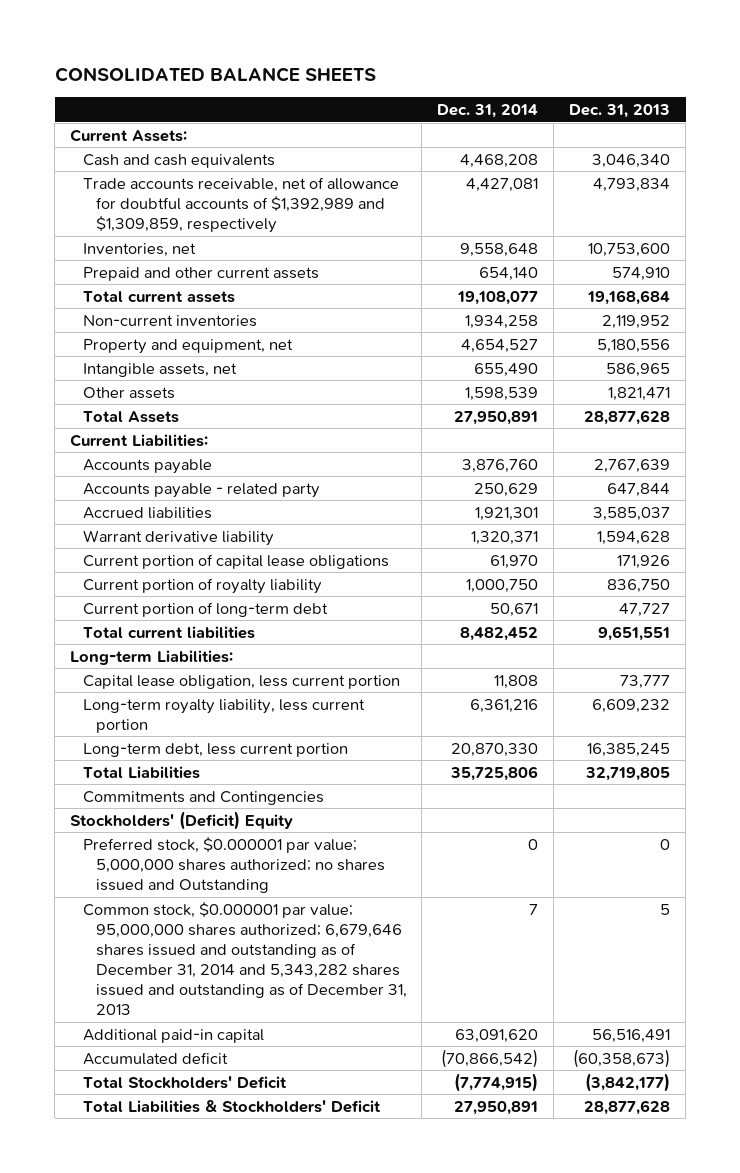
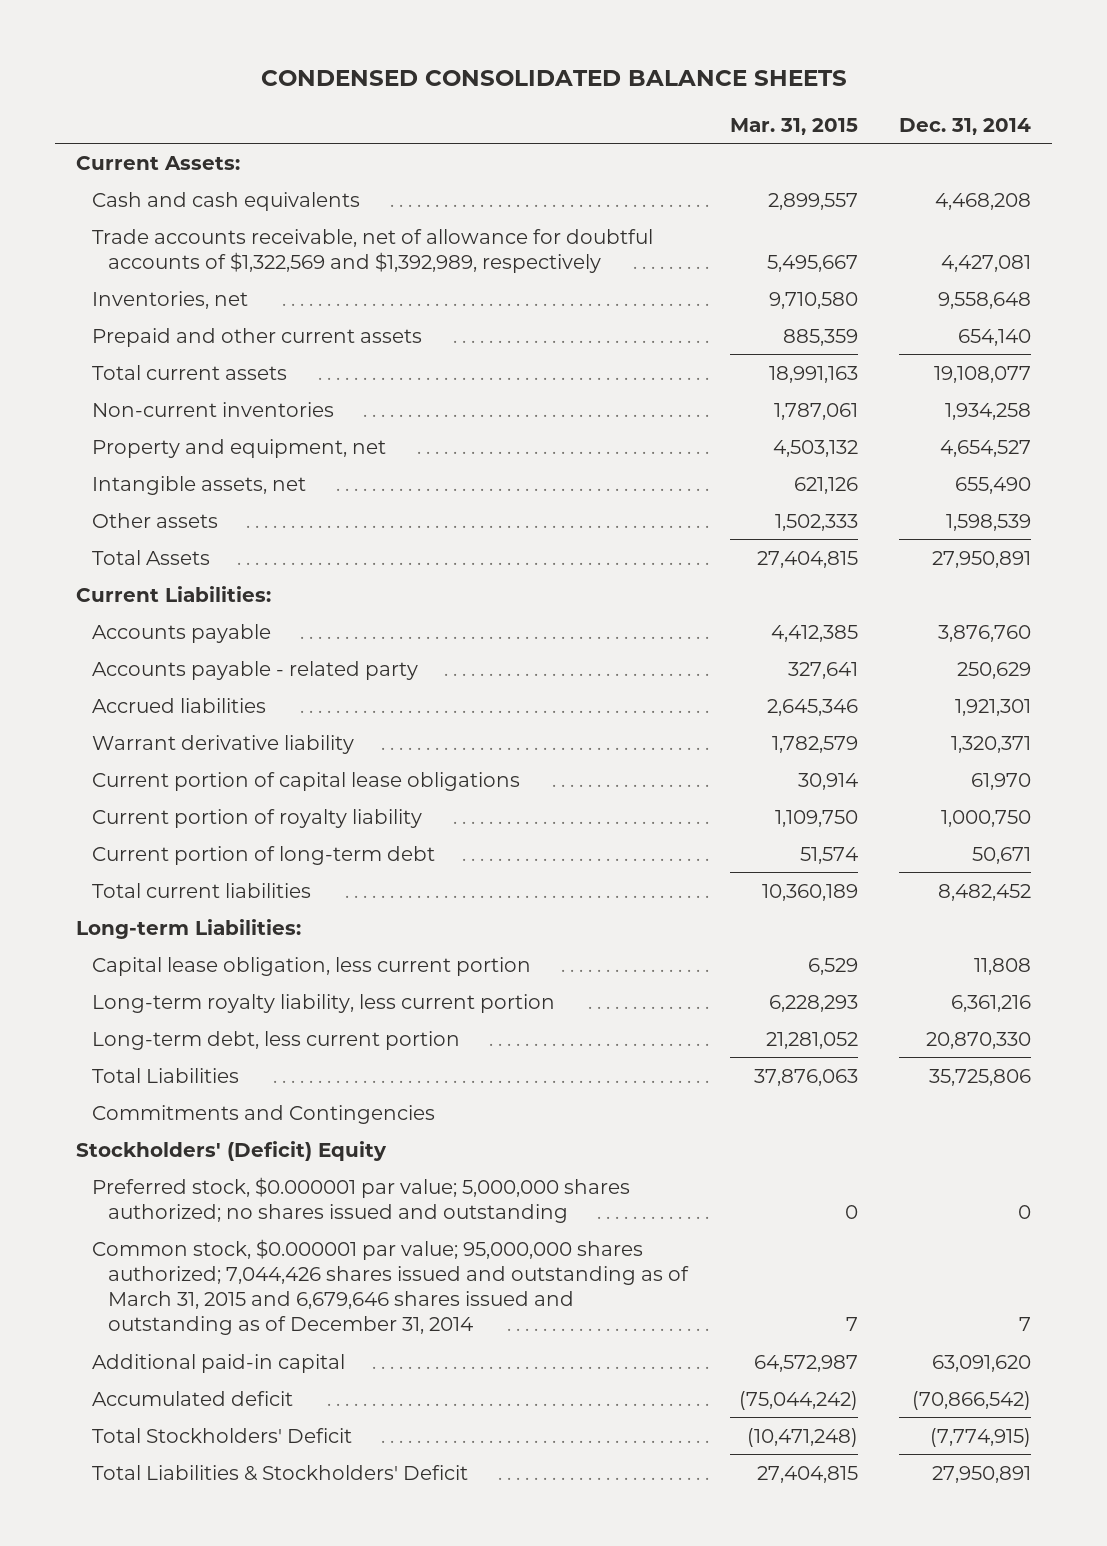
[54,66,376,82] CONSOLIDATED BALANCE SHEETS -> [260,70,847,87] CONDENSED CONSOLIDATED BALANCE SHEETS
[569,104,671,119] Dec. 31, 2013 -> none
none -> [729,117,858,135] Mar. 31, 2015
[82,176,399,234] Trade accounts receivable, net of allowance for doubtful accounts of $1,392,989 and $1,309,859, respectively -> [92,228,654,273] Trade accounts receivable, net of allowance for doubtful accounts of $1,322,569 and $1,392,989, respectively
[82,836,385,894] Preferred stock, $0.000001 par value; 5,000,000 shares authorized; no shares issued and Outstanding -> [92,1176,631,1223] Preferred stock, $0.000001 par value; 5,000,000 shares authorized; no shares issued and outstanding
[82,901,407,1016] Common stock, $0.000001 par value; 95,000,000 shares authorized; 6,679,646 shares issued and outstanding as of December 31, 2014 and 5,343,282 shares issued and outstanding as of December 31, 2013 -> [92,1238,690,1336] Common stock, $0.000001 par value; 95,000,000 shares authorized; 7,044,426 shares issued and outstanding as of March 31, 2015 and 6,679,646 shares issued and outstanding as of December 31, 2014

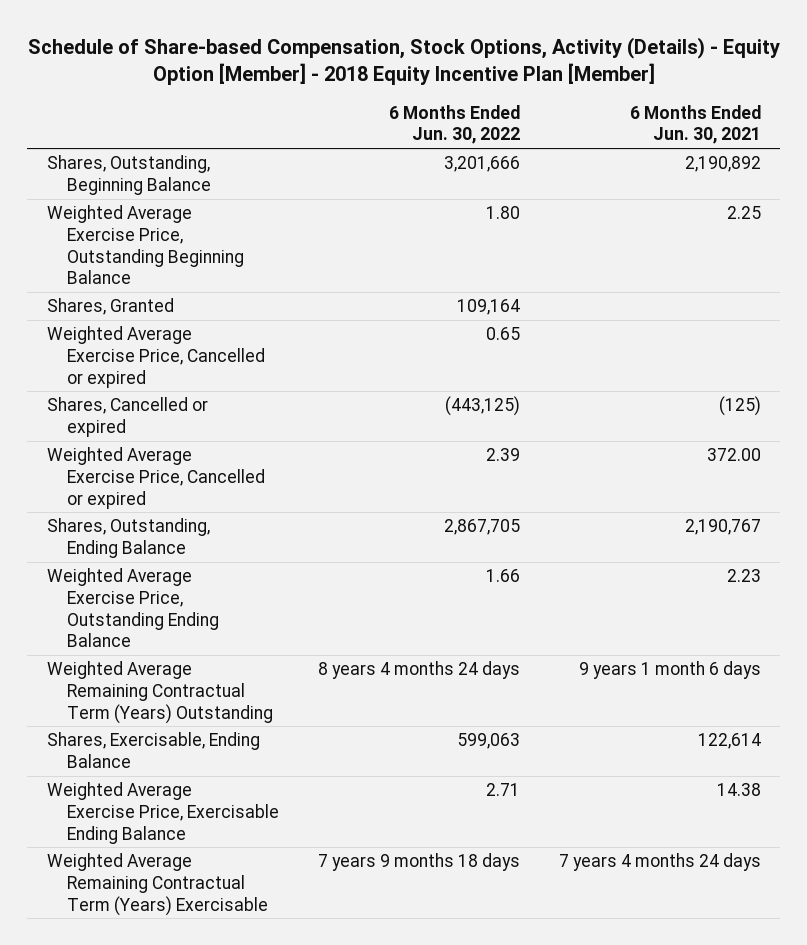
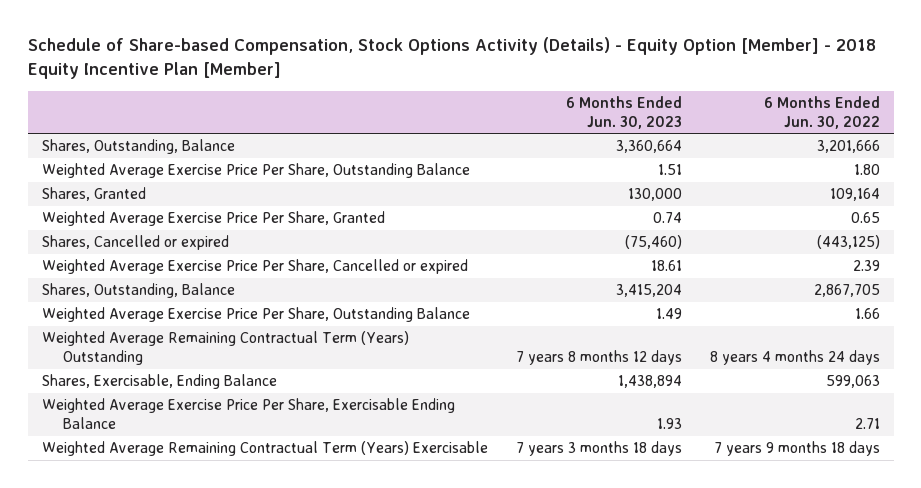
[27,37,780,86] Schedule of Share-based Compensation, Stock Options, Activity (Details) - Equity Option [Member] - 2018 Equity Incentive Plan [Member] -> [27,37,876,80] Schedule of Share-based Compensation, Stock Options Activity (Details) - Equity Option [Member] - 2018 Equity Incentive Plan [Member]
[629,104,761,145] 6 Months Ended Jun. 30, 2021 -> none
none -> [565,95,682,129] 6 Months Ended Jun. 30, 2023
[46,155,211,195] Shares, Outstanding, Beginning Balance -> [41,139,235,155] Shares, Outstanding, Balance
[46,205,244,285] Weighted Average Exercise Price, Outstanding Beginning Balance -> [41,163,470,179] Weighted Average Exercise Price Per Share, Outstanding Balance
[46,326,265,388] Weighted Average Exercise Price, Cancelled or expired -> [41,211,385,227] Weighted Average Exercise Price Per Share, Granted
[46,447,265,509] Weighted Average Exercise Price, Cancelled or expired -> [41,259,468,275] Weighted Average Exercise Price Per Share, Cancelled or expired
[46,518,210,558] Shares, Outstanding, Ending Balance -> [41,283,235,299] Shares, Outstanding, Balance
[46,568,219,648] Weighted Average Exercise Price, Outstanding Ending Balance -> [41,307,470,323] Weighted Average Exercise Price Per Share, Outstanding Balance
[46,782,279,844] Weighted Average Exercise Price, Exercisable Ending Balance -> [41,398,455,430] Weighted Average Exercise Price Per Share, Exercisable Ending Balance

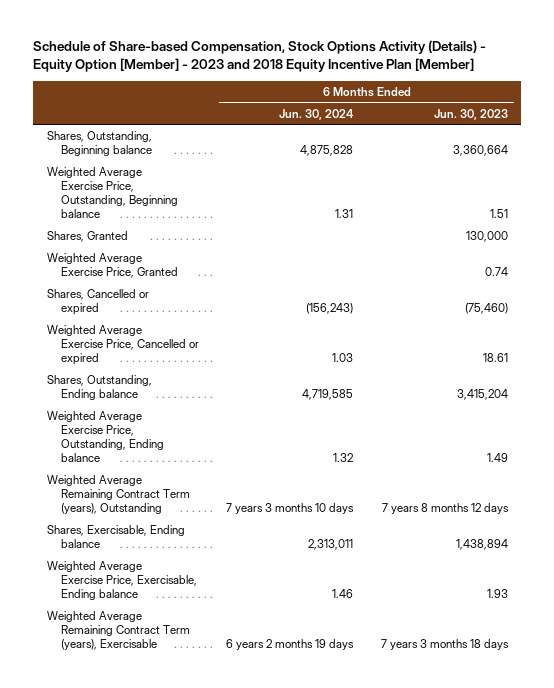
[27,37,876,80] Schedule of Share-based Compensation, Stock Options Activity (Details) - Equity Option [Member] - 2018 Equity Incentive Plan [Member] -> [33,40,487,73] Schedule of Share-based Compensation, Stock Options Activity (Details) - Equity Option [Member] - 2023 and 2018 Equity Incentive Plan [Member]
[763,95,880,129] 6 Months Ended Jun. 30, 2022 -> none
none -> [279,108,355,120] Jun. 30, 2024
[41,139,235,155] Shares, Outstanding, Balance -> [46,131,152,157] Shares, Outstanding, Beginning balance
[41,163,470,179] Weighted Average Exercise Price Per Share, Outstanding Balance -> [46,167,178,218] Weighted Average Exercise Price, Outstanding, Beginning balance
[41,211,385,227] Weighted Average Exercise Price Per Share, Granted -> [46,253,178,279] Weighted Average Exercise Price, Granted
[41,259,468,275] Weighted Average Exercise Price Per Share, Cancelled or expired -> [46,325,199,365] Weighted Average Exercise Price, Cancelled or expired
[41,283,235,299] Shares, Outstanding, Balance -> [46,375,152,401] Shares, Outstanding, Ending balance
[41,307,470,323] Weighted Average Exercise Price Per Share, Outstanding Balance -> [46,411,164,462] Weighted Average Exercise Price, Outstanding, Ending balance
[41,331,409,366] Weighted Average Remaining Contractual Term (Years) Outstanding -> [46,475,190,514] Weighted Average Remaining Contract Term (years), Outstanding
[41,374,277,390] Shares, Exercisable, Ending Balance -> [46,525,185,549] Shares, Exercisable, Ending balance
[41,398,455,430] Weighted Average Exercise Price Per Share, Exercisable Ending Balance -> [46,561,197,600] Weighted Average Exercise Price, Exercisable, Ending balance
[41,441,488,457] Weighted Average Remaining Contractual Term (Years) Exercisable -> [46,611,190,650] Weighted Average Remaining Contract Term (years), Exercisable

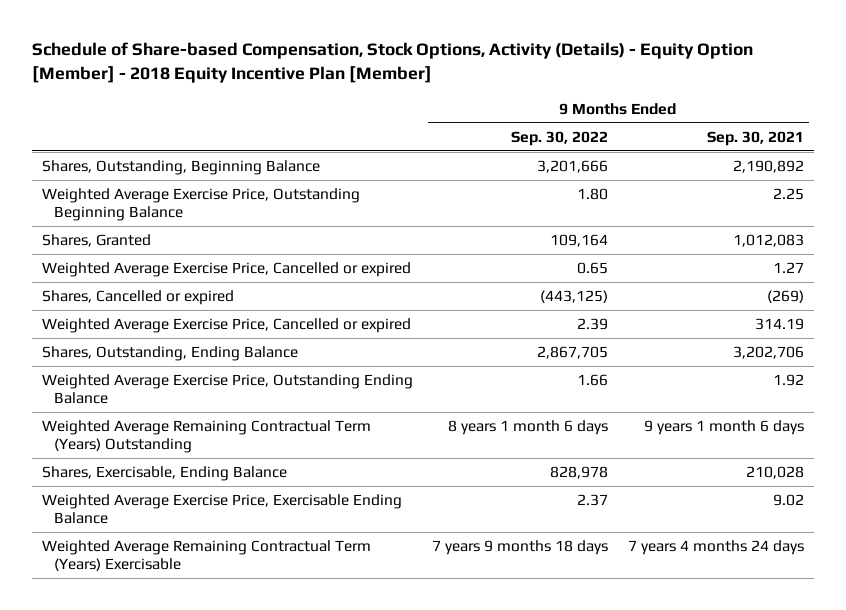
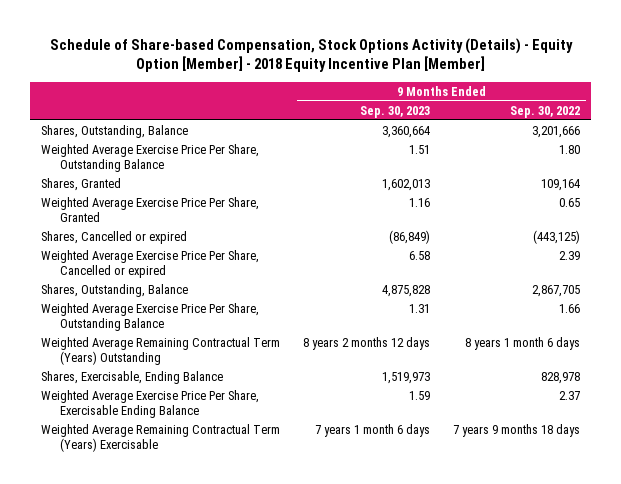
[31,42,753,84] Schedule of Share-based Compensation, Stock Options, Activity (Details) - Equity Option [Member] - 2018 Equity Incentive Plan [Member] -> [49,37,573,73] Schedule of Share-based Compensation, Stock Options Activity (Details) - Equity Option [Member] - 2018 Equity Incentive Plan [Member]
[707,130,805,146] Sep. 30, 2021 -> none
none -> [360,105,431,118] Sep. 30, 2023
[41,160,320,176] Shares, Outstanding, Beginning Balance -> [41,124,189,138] Shares, Outstanding, Balance
[41,188,360,221] Weighted Average Exercise Price, Outstanding Beginning Balance -> [41,143,260,172] Weighted Average Exercise Price Per Share, Outstanding Balance
[41,262,411,278] Weighted Average Exercise Price, Cancelled or expired -> [41,196,260,222] Weighted Average Exercise Price Per Share, Granted
[41,318,411,334] Weighted Average Exercise Price, Cancelled or expired -> [41,249,260,278] Weighted Average Exercise Price Per Share, Cancelled or expired
[41,346,298,362] Shares, Outstanding, Ending Balance -> [41,283,189,297] Shares, Outstanding, Balance
[41,374,413,404] Weighted Average Exercise Price, Outstanding Ending Balance -> [41,302,260,331] Weighted Average Exercise Price Per Share, Outstanding Balance
[41,494,402,524] Weighted Average Exercise Price, Exercisable Ending Balance -> [41,389,260,418] Weighted Average Exercise Price Per Share, Exercisable Ending Balance

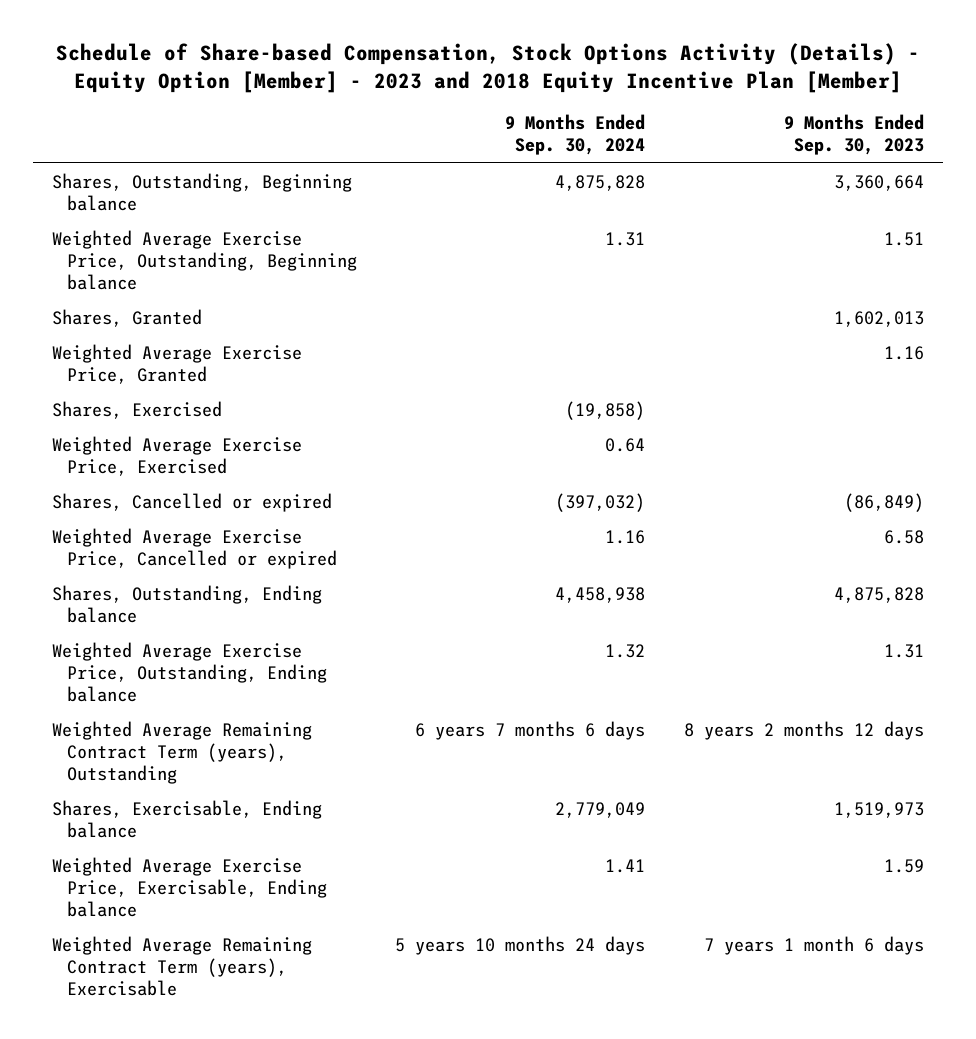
[49,37,573,73] Schedule of Share-based Compensation, Stock Options Activity (Details) - Equity Option [Member] - 2018 Equity Incentive Plan [Member] -> [55,43,920,93] Schedule of Share-based Compensation, Stock Options Activity (Details) - Equity Option [Member] - 2023 and 2018 Equity Incentive Plan [Member]
[509,105,580,118] Sep. 30, 2022 -> none
none -> [505,114,646,156] 9 Months Ended Sep. 30, 2024
[41,124,189,138] Shares, Outstanding, Balance -> [51,172,352,211] Shares, Outstanding, Beginning balance
[41,143,260,172] Weighted Average Exercise Price Per Share, Outstanding Balance -> [51,229,357,290] Weighted Average Exercise Price, Outstanding, Beginning balance
[41,196,260,222] Weighted Average Exercise Price Per Share, Granted -> [51,343,302,384] Weighted Average Exercise Price, Granted
none -> [51,400,222,419] Shares, Exercised
none -> [51,435,302,476] Weighted Average Exercise Price, Exercised
[41,249,260,278] Weighted Average Exercise Price Per Share, Cancelled or expired -> [51,527,337,569] Weighted Average Exercise Price, Cancelled or expired
[41,283,189,297] Shares, Outstanding, Balance -> [51,584,322,623] Shares, Outstanding, Ending balance
[41,302,260,331] Weighted Average Exercise Price Per Share, Outstanding Balance -> [51,641,327,702] Weighted Average Exercise Price, Outstanding, Ending balance
[41,336,281,365] Weighted Average Remaining Contractual Term (Years) Outstanding -> [51,720,312,784] Weighted Average Remaining Contract Term (years), Outstanding
[41,370,224,384] Shares, Exercisable, Ending Balance -> [51,799,322,838] Shares, Exercisable, Ending balance
[41,389,260,418] Weighted Average Exercise Price Per Share, Exercisable Ending Balance -> [51,856,327,917] Weighted Average Exercise Price, Exercisable, Ending balance
[41,423,281,452] Weighted Average Remaining Contractual Term (Years) Exercisable -> [51,935,312,996] Weighted Average Remaining Contract Term (years), Exercisable

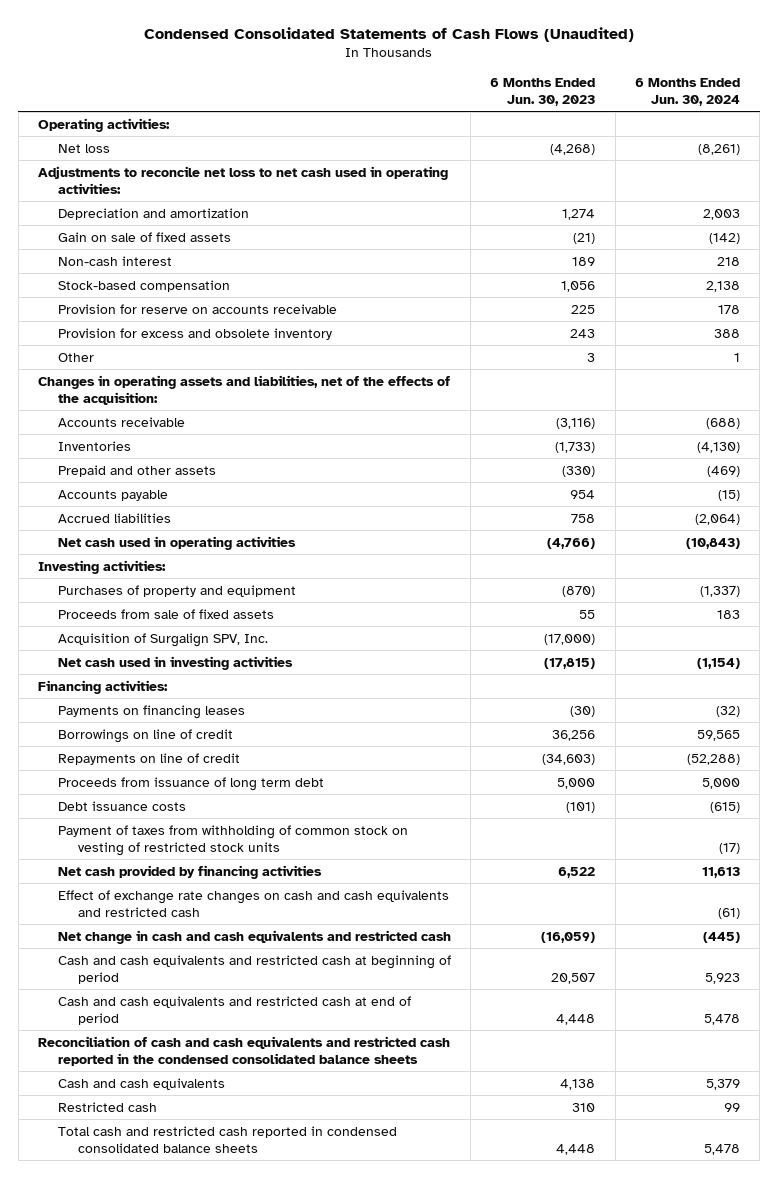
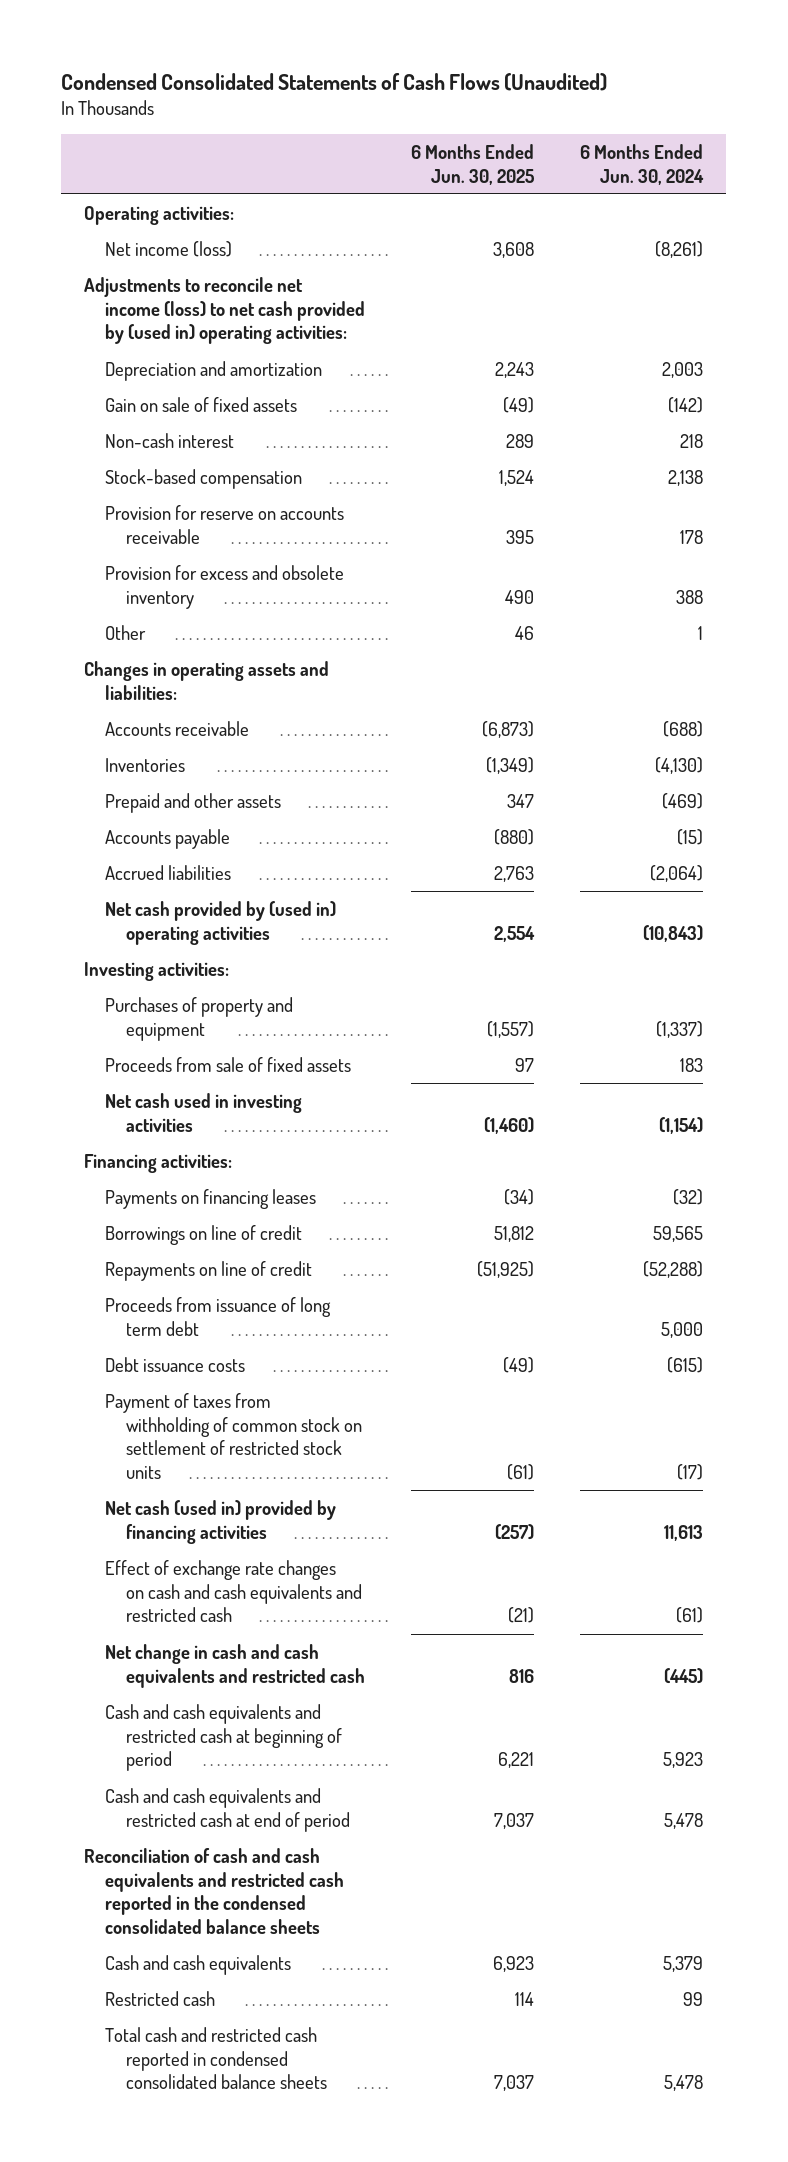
[490,77,596,106] 6 Months Ended Jun. 30, 2023 -> none
none -> [411,143,535,185] 6 Months Ended Jun. 30, 2025
[57,143,110,153] Net loss -> [105,240,233,257] Net income (loss)
[38,165,449,194] Adjustments to reconcile net loss to net cash used in operating activities: -> [84,276,366,345] Adjustments to reconcile net income (loss) to net cash provided by (used in) operating activities:
[38,374,451,405] Changes in operating assets and liabilities, net of the effects of the acquisition: -> [84,660,330,700] Changes in operating assets and liabilities:
[57,535,296,550] Net cash used in operating activities -> [105,900,337,945] Net cash provided by (used in) operating activities
[57,632,268,647] Acquisition of Surgalign SPV, Inc. -> none
[57,824,408,856] Payment of taxes from withholding of common stock on vesting of restricted stock units -> [105,1392,362,1479] Payment of taxes from withholding of common stock on settlement of restricted stock units
[57,864,322,879] Net cash provided by financing activities -> [105,1499,337,1544] Net cash (used in) provided by financing activities

